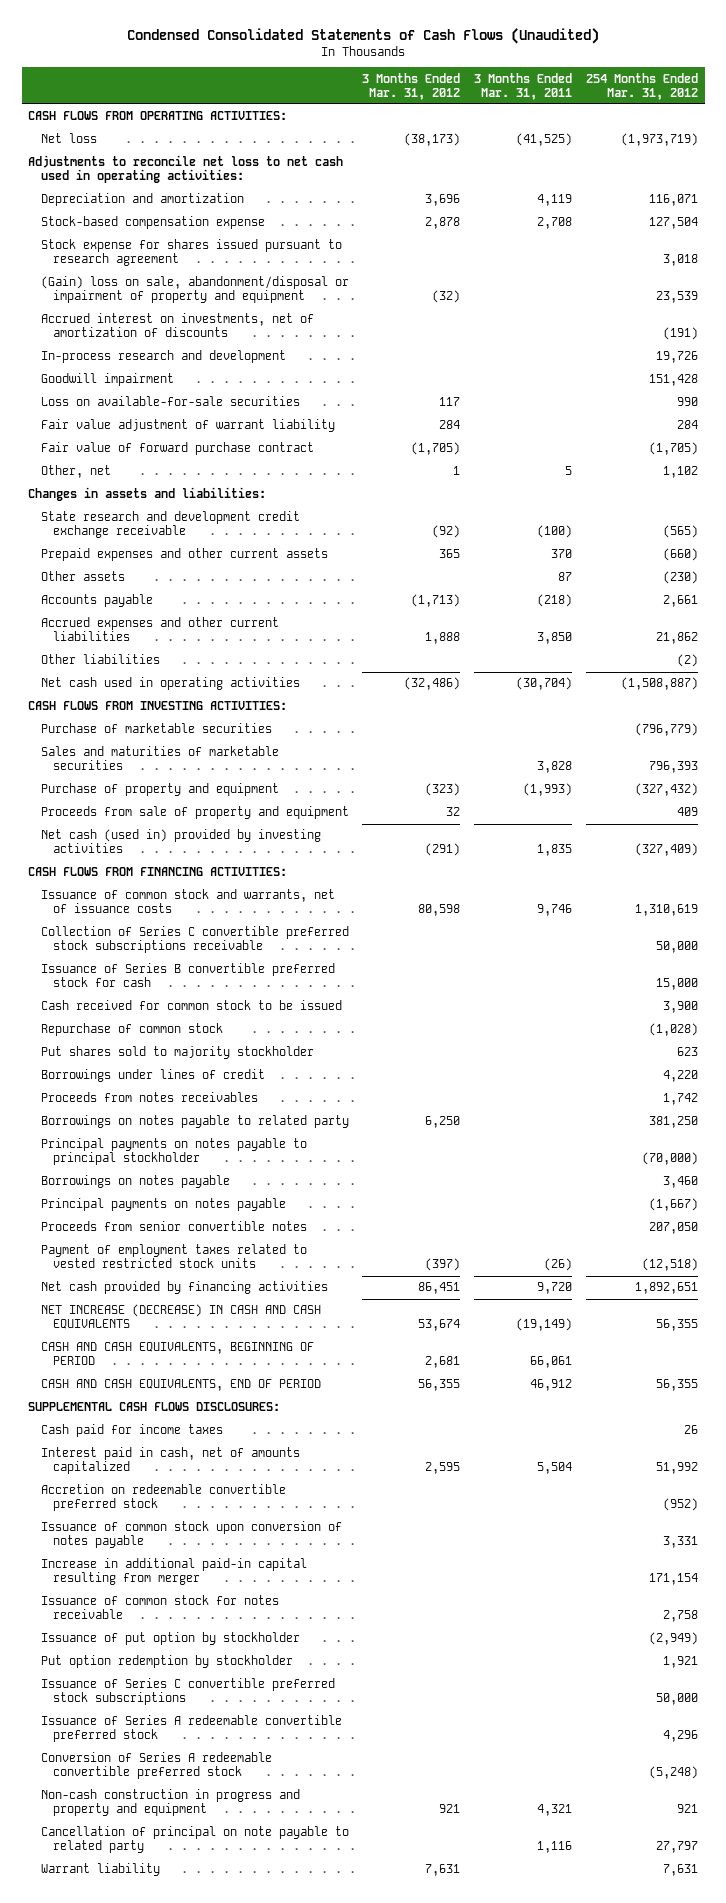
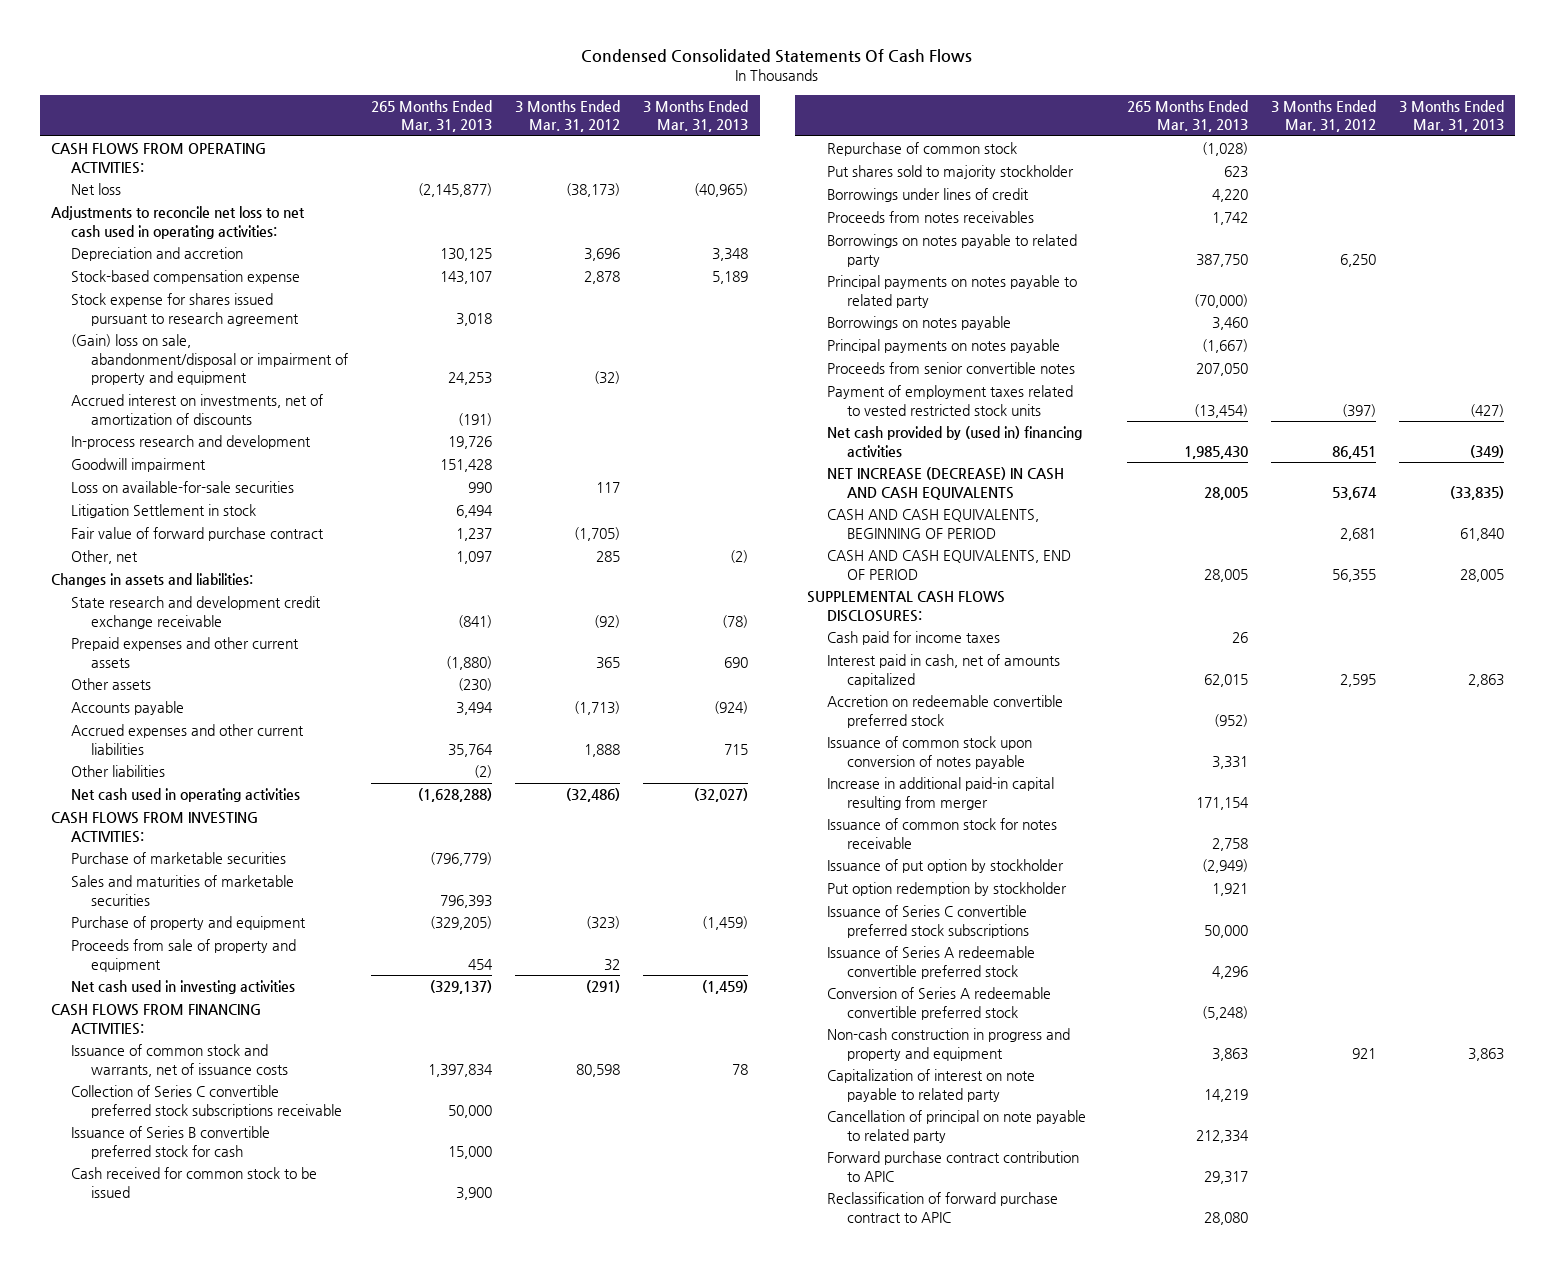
[127,27,600,44] Condensed Consolidated Statements of Cash Flows (Unaudited) -> [581,49,973,64] Condensed Consolidated Statements Of Cash Flows
[474,72,573,100] 3 Months Ended Mar. 31, 2011 -> none
[585,72,698,100] 254 Months Ended Mar. 31, 2012 -> none
none -> [371,99,493,133] 265 Months Ended Mar. 31, 2013
none -> [643,99,749,133] 3 Months Ended Mar. 31, 2013
[40,193,244,207] Depreciation and amortization -> [71,247,244,262] Depreciation and accretion
[40,419,335,433] Fair value adjustment of warrant liability -> none
none -> [71,504,257,519] Litigation Settlement in stock
[453,466,461,476] 1 -> [596,551,621,563] 285
[40,829,321,854] Net cash (used in) provided by investing activities -> [71,980,296,995] Net cash used in investing activities
[40,1138,307,1166] Principal payments on notes payable to principal stockholder -> [826,275,1077,308] Principal payments on notes payable to related party
[40,1281,328,1295] Net cash provided by financing activities -> [826,426,1082,457] Net cash provided by (used in) financing activities
none -> [826,1069,1035,1102] Capitalization of interest on note payable to related party
[40,1863,160,1877] Warrant liability -> none
none -> [826,1151,1079,1182] Forward purchase contract contribution to APIC
none -> [826,1192,1058,1223] Reclassification of forward purchase contract to APIC

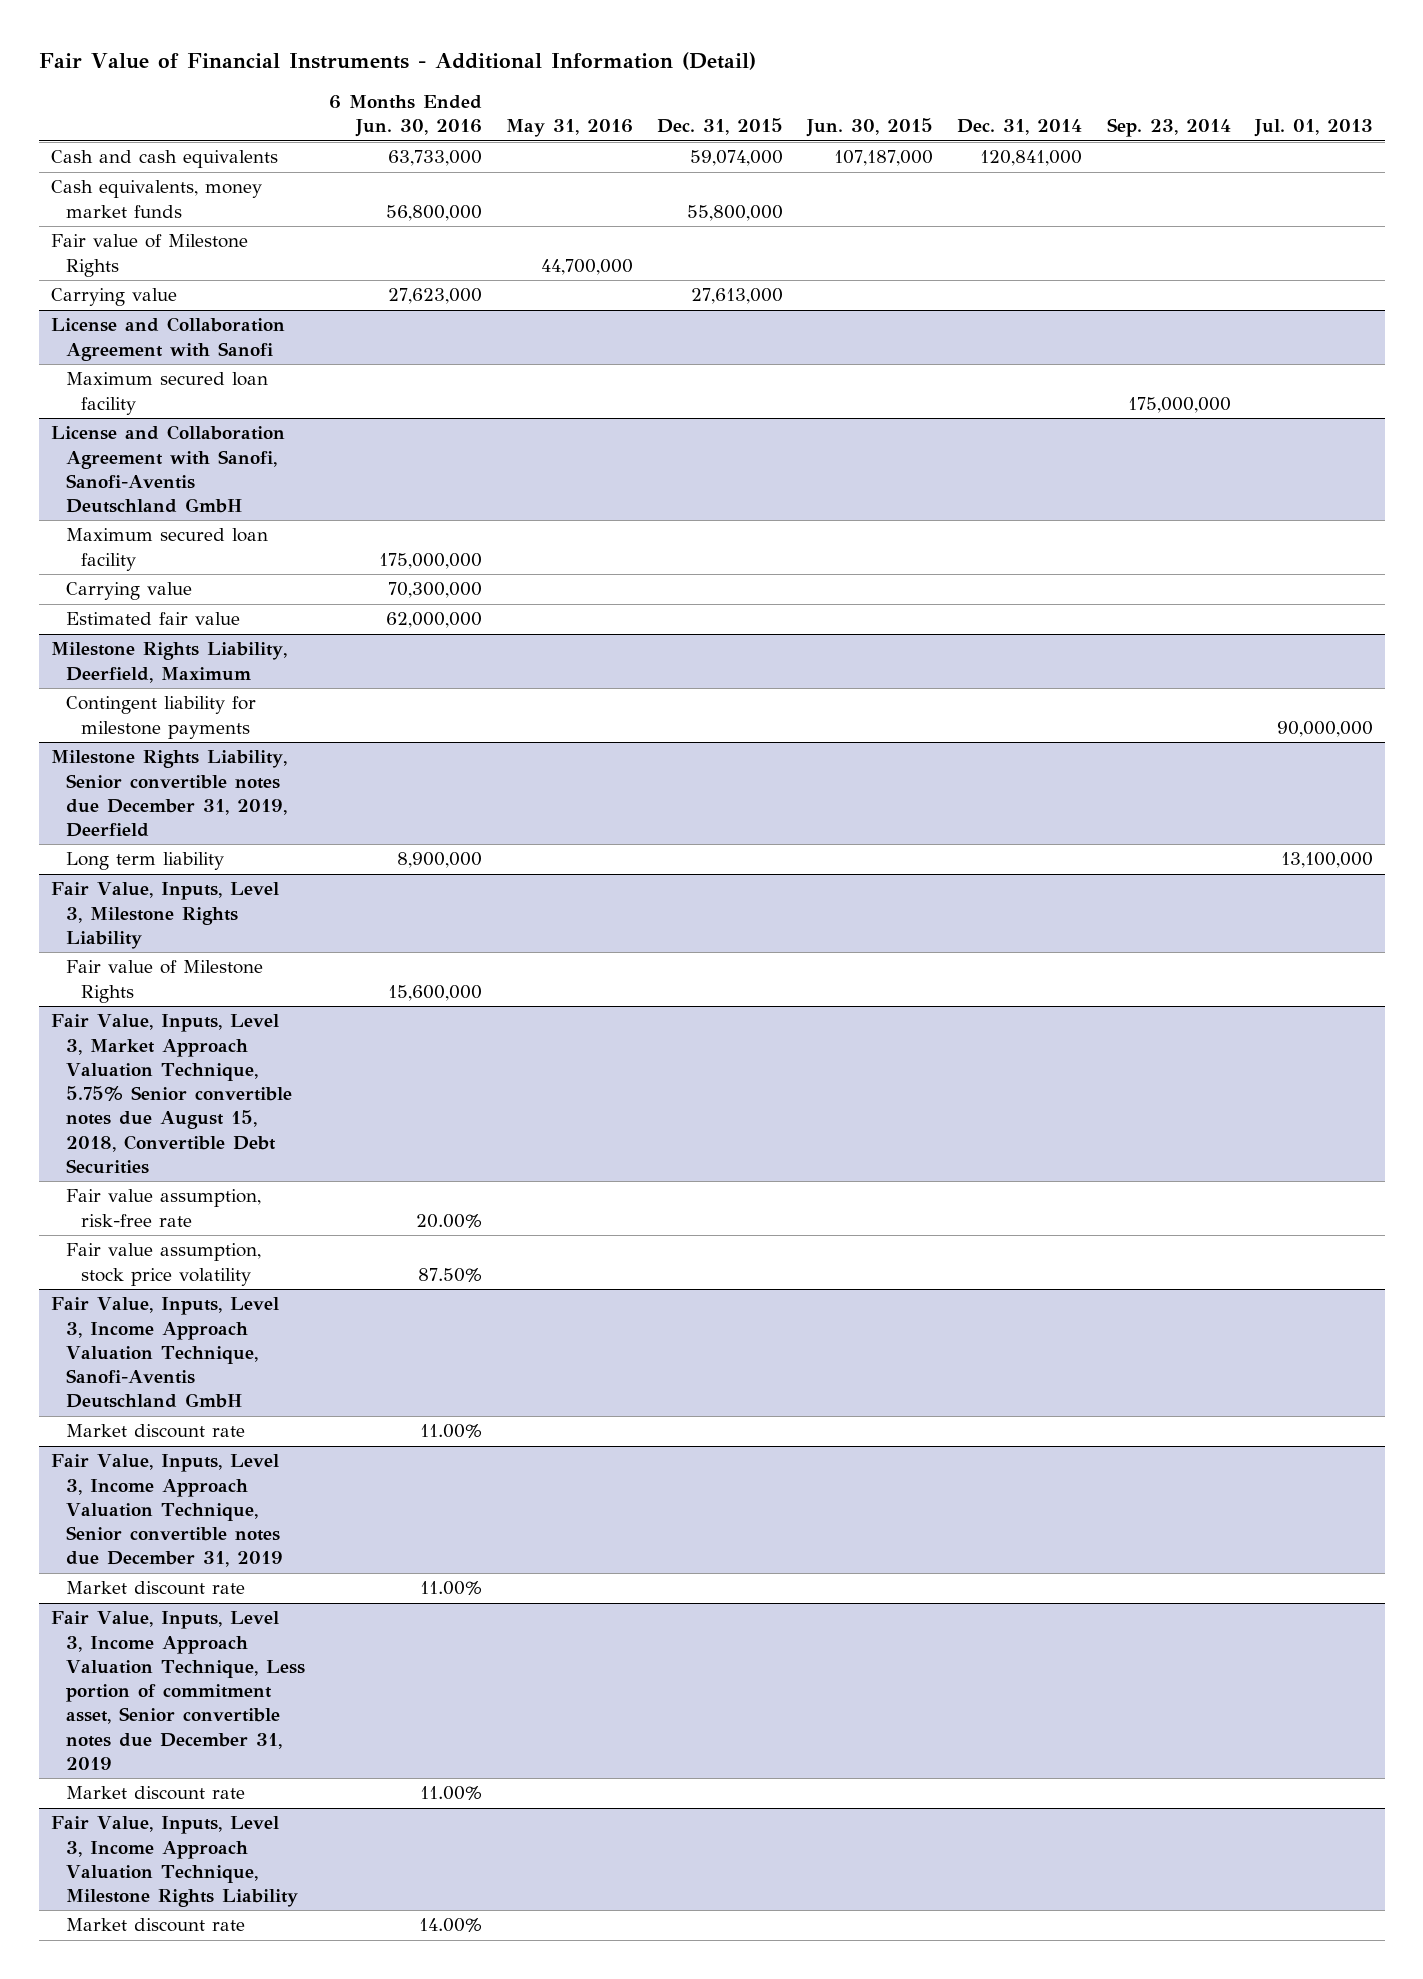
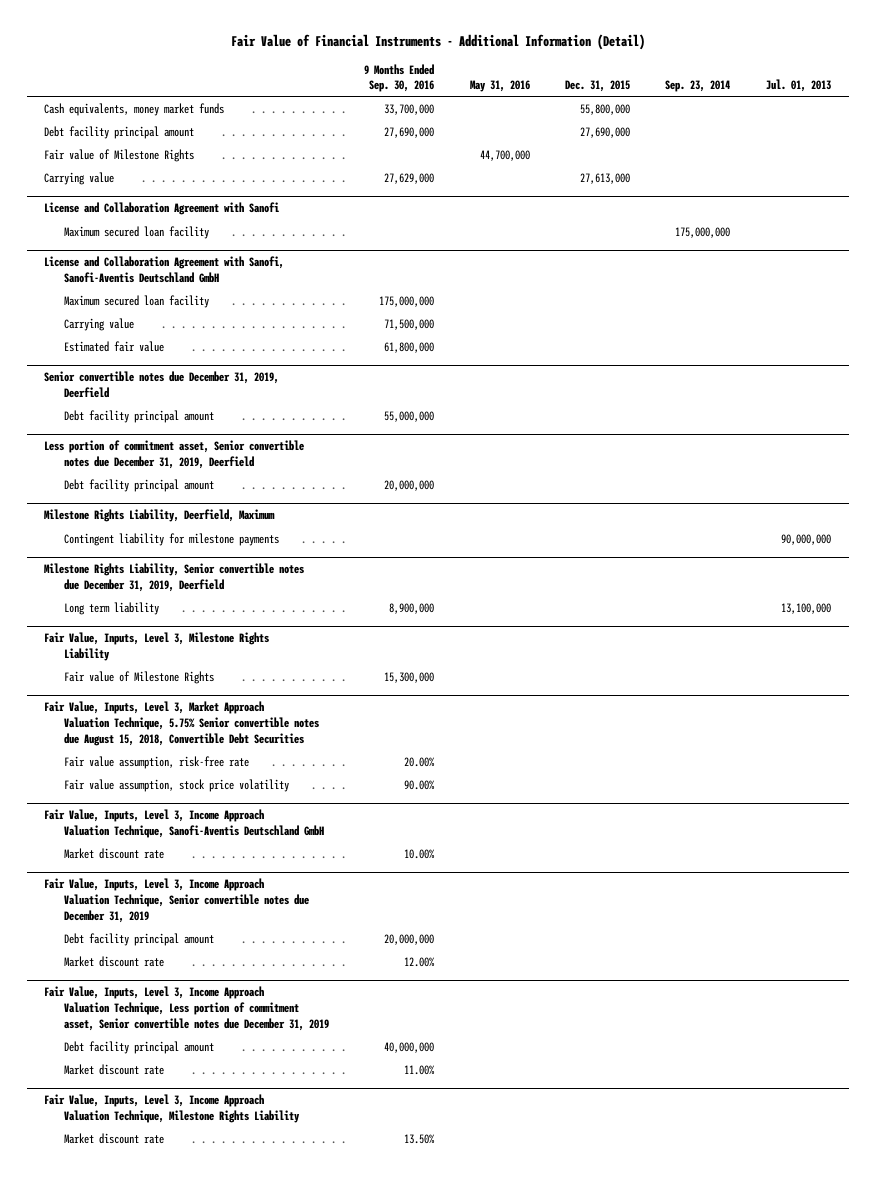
[328,95,482,138] 6 Months Ended Jun. 30, 2016 -> none
[806,118,934,138] Jun. 30, 2015 -> none
[957,119,1083,136] Dec. 31, 2014 -> none
none -> [364,63,435,93] 9 Months Ended Sep. 30, 2016
[50,150,278,169] Cash and cash equivalents -> none
none -> [44,125,195,139] Debt facility principal amount
none -> [44,371,280,399] Senior convertible notes due December 31, 2019, Deerfield
none -> [63,409,214,423] Debt facility principal amount
none -> [44,440,305,470] Less portion of commitment asset, Senior convertible notes due December 31, 2019, Deerfield
none -> [63,478,214,492] Debt facility principal amount
none -> [63,932,214,946] Debt facility principal amount
none -> [63,1040,214,1054] Debt facility principal amount

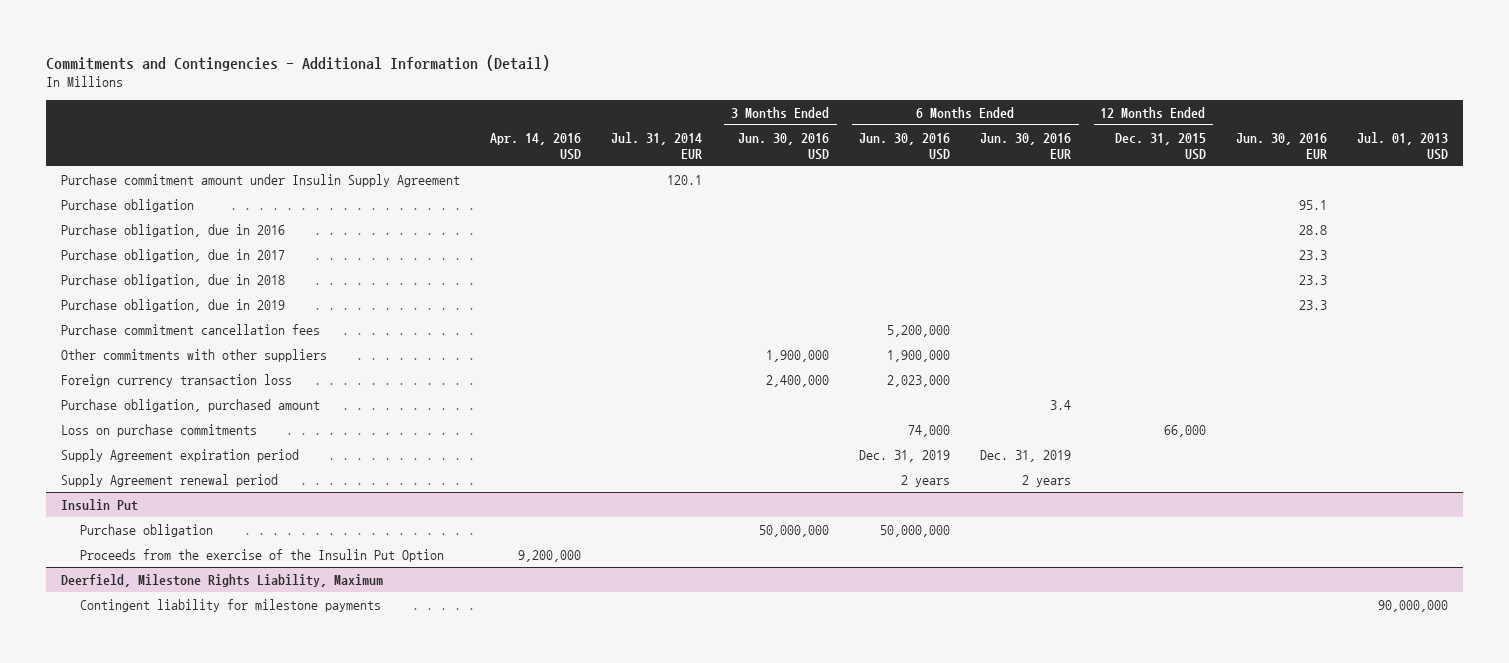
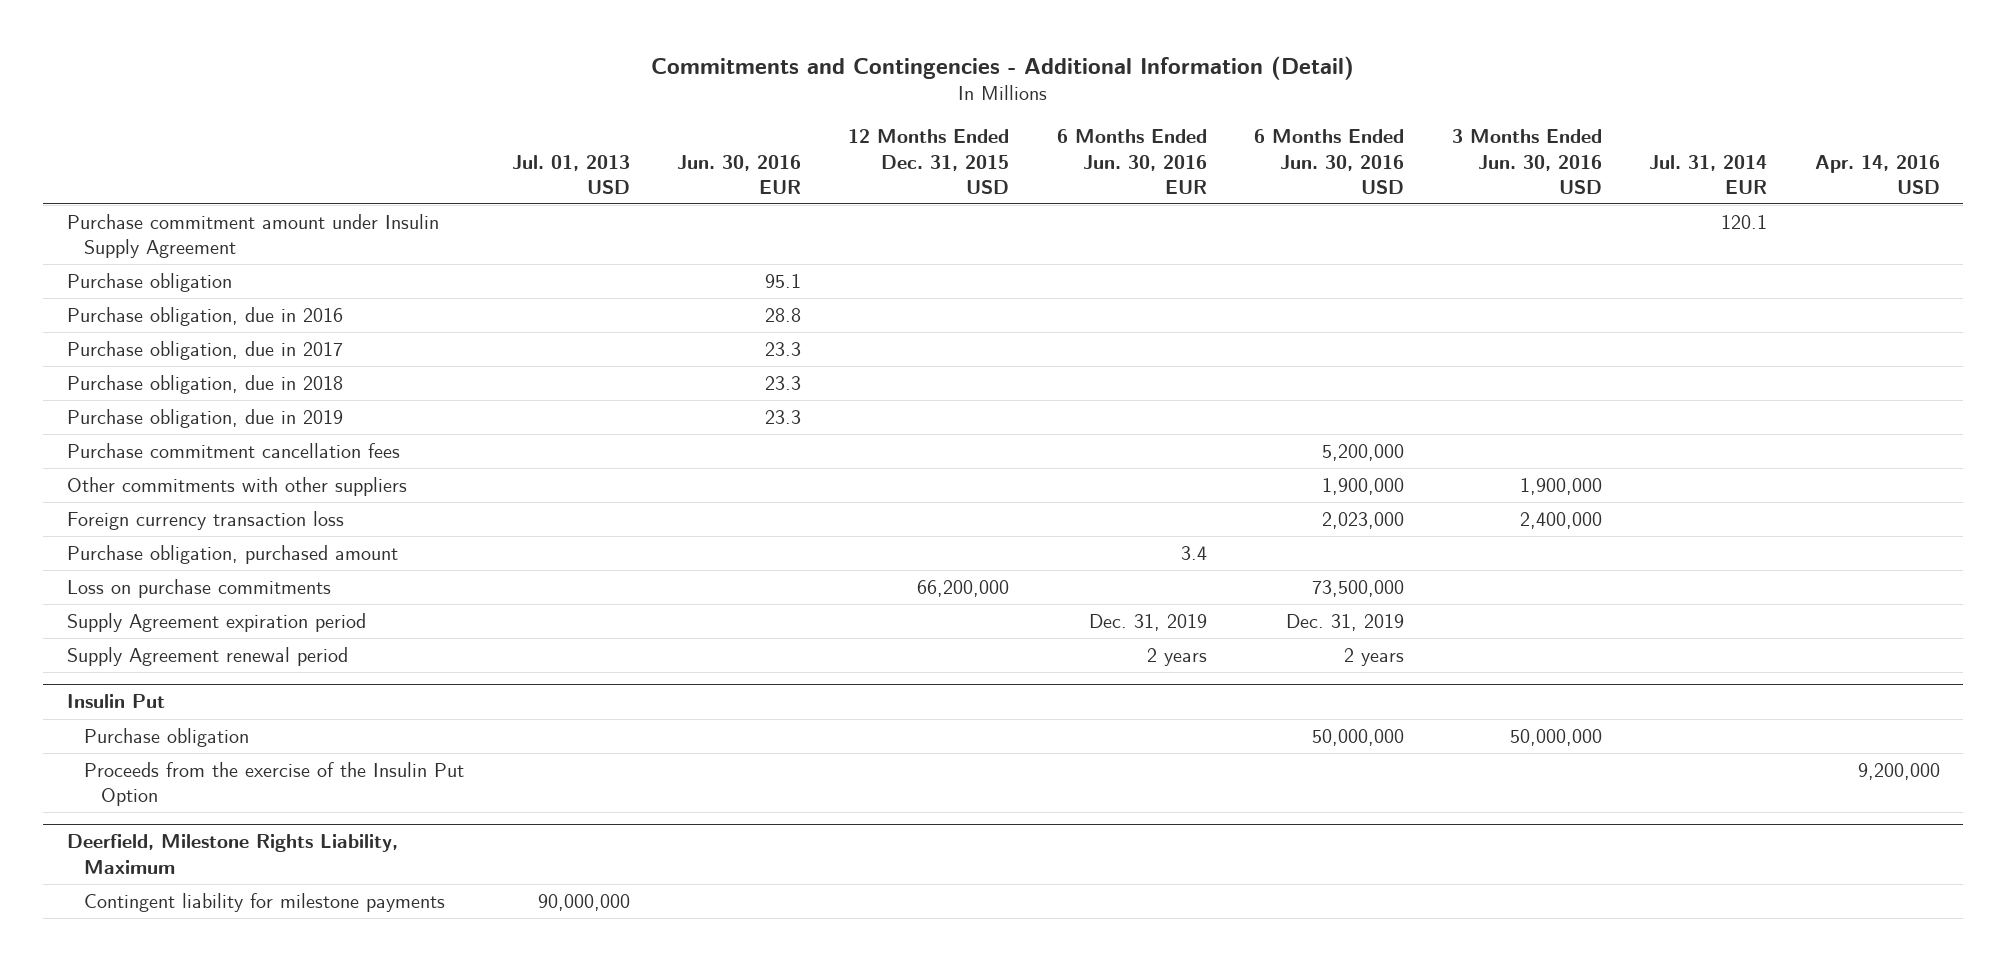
[908,424,951,437] 74,000 -> [1312,579,1405,597] 73,500,000
[1163,424,1206,437] 66,000 -> [917,579,1010,597] 66,200,000

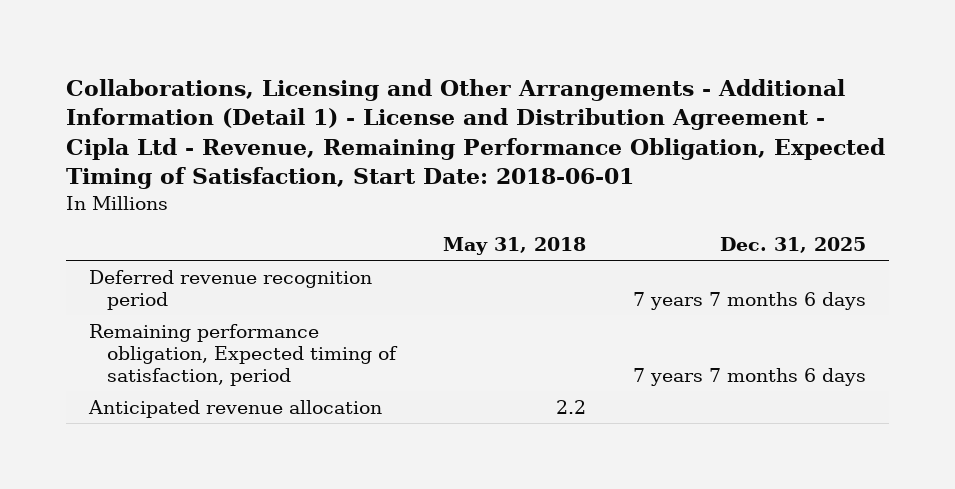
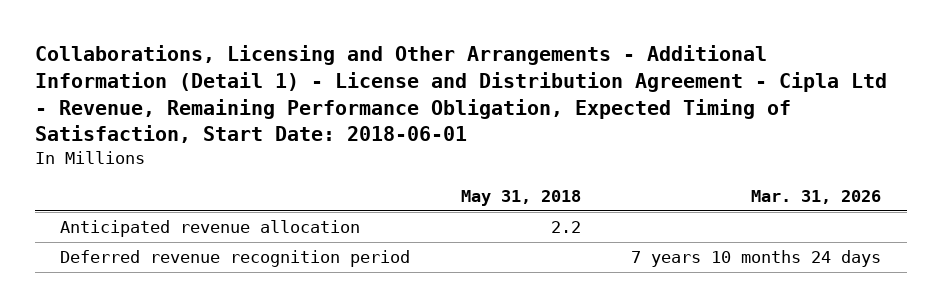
[719,237,866,254] Dec. 31, 2025 -> none
none -> [751,190,882,205] Mar. 31, 2026
[89,323,398,386] Remaining performance obligation, Expected timing of satisfaction, period -> none
[89,269,373,310] Deferred revenue recognition period -> [60,250,411,268] Deferred revenue recognition period

